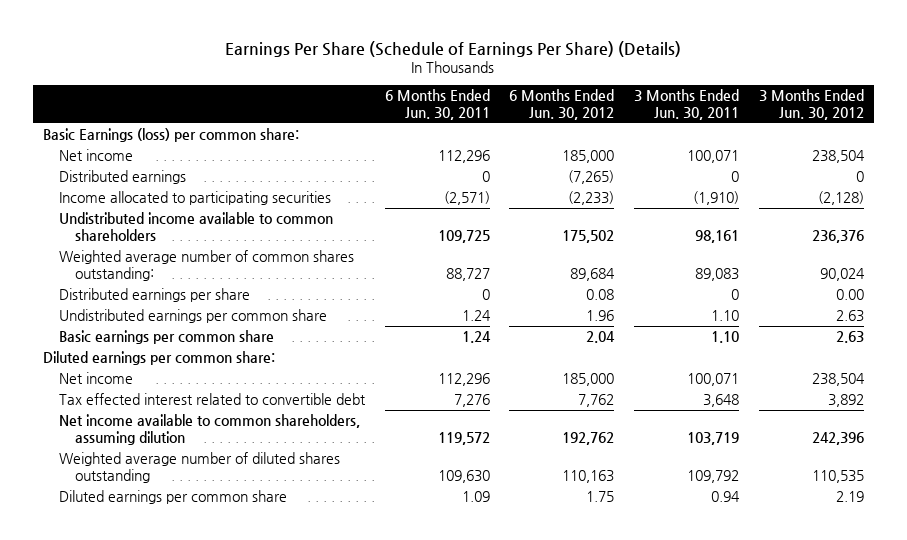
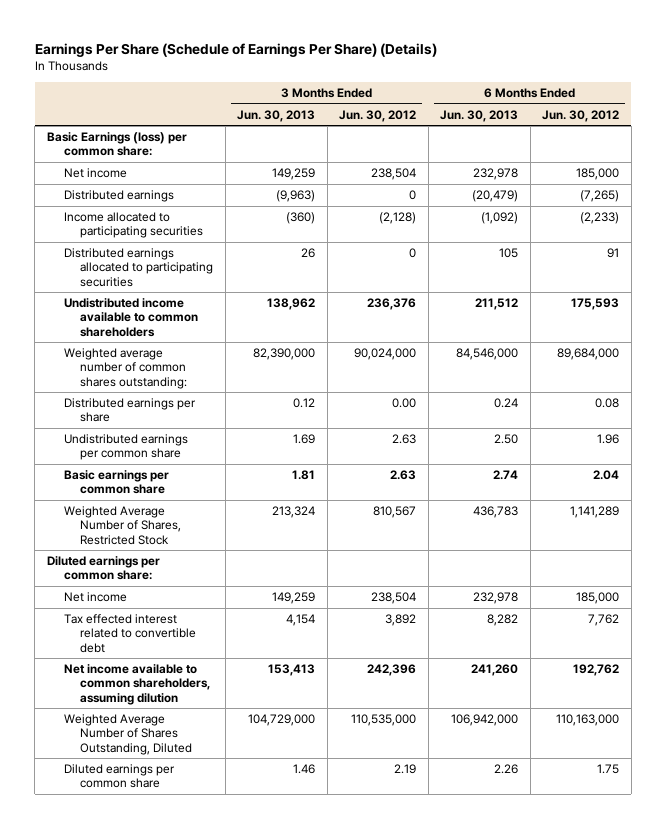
[384,89,490,120] 6 Months Ended Jun. 30, 2011 -> none
[634,89,740,120] 3 Months Ended Jun. 30, 2011 -> none
none -> [237,109,316,122] Jun. 30, 2013
none -> [440,109,519,122] Jun. 30, 2013
none -> [63,248,214,287] Distributed earnings allocated to participating securities
[562,229,615,243] 175,502 -> [571,298,620,311] 175,593
[570,267,616,281] 89,684 -> [557,348,620,361] 89,684,000
[819,267,865,281] 90,024 -> [354,348,417,361] 90,024,000
none -> [63,506,182,545] Weighted Average Number of Shares, Restricted Stock
[58,452,340,483] Weighted average number of diluted shares outstanding -> [63,714,193,755] Weighted Average Number of Shares Outstanding, Diluted
[562,469,615,483] 110,163 -> [556,714,620,727] 110,163,000
[811,469,864,483] 110,535 -> [351,714,417,727] 110,535,000

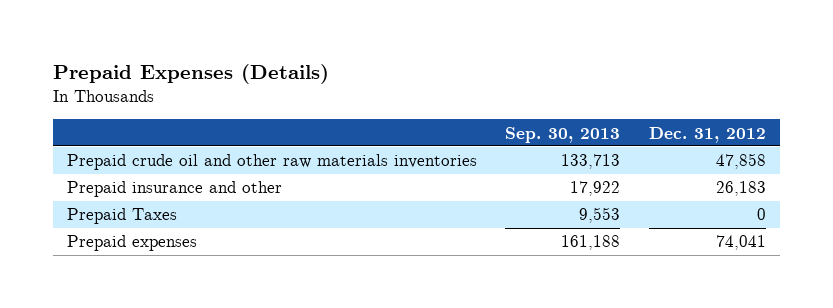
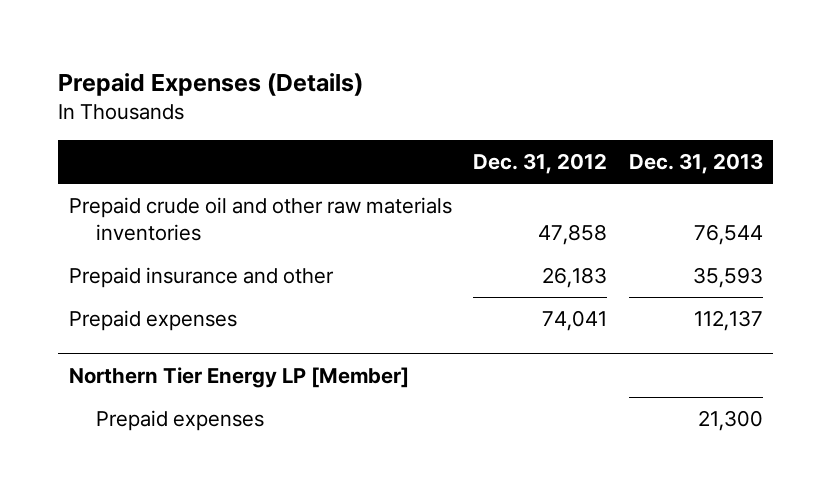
[505,126,621,143] Sep. 30, 2013 -> none
none -> [628,152,763,174] Dec. 31, 2013
[67,208,178,225] Prepaid Taxes -> none
none -> [68,366,409,388] Northern Tier Energy LP [Member]
none -> [95,410,264,432] Prepaid expenses

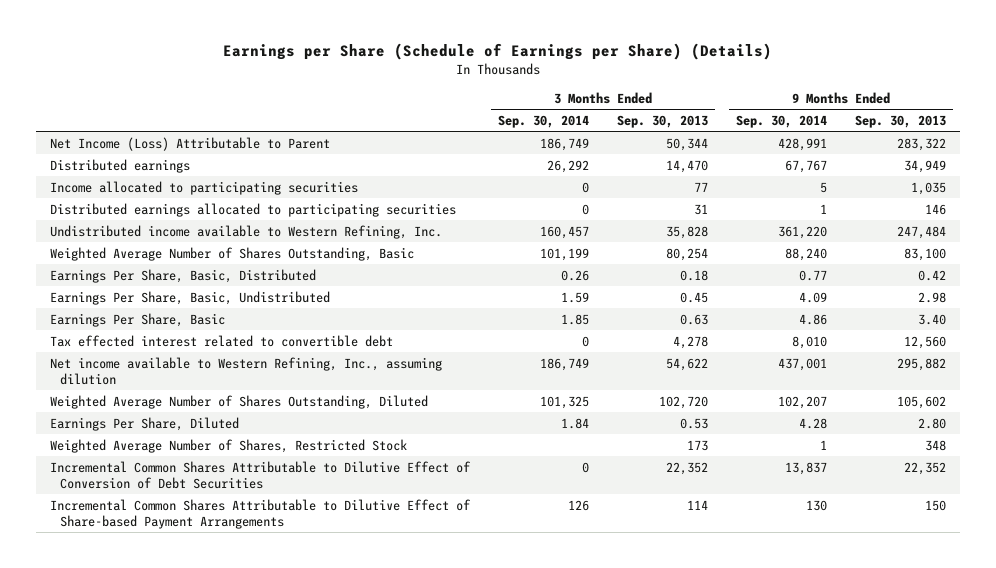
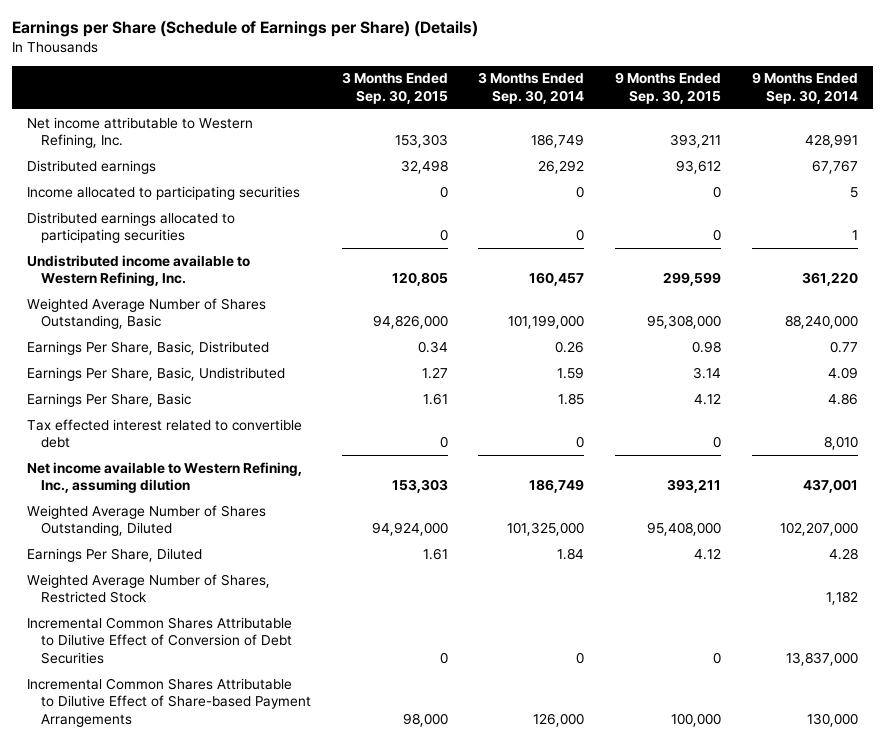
[616,114,708,128] Sep. 30, 2013 -> none
[854,114,946,128] Sep. 30, 2013 -> none
none -> [341,72,448,104] 3 Months Ended Sep. 30, 2015
none -> [615,72,722,104] 9 Months Ended Sep. 30, 2015
[49,136,330,151] Net Income (Loss) Attributable to Parent -> [26,116,253,149] Net income attributable to Western Refining, Inc.
[539,247,589,261] 101,199 -> [508,315,585,330] 101,199,000
[784,247,827,261] 88,240 -> [784,315,858,330] 88,240,000
[539,395,589,409] 101,325 -> [507,522,585,537] 101,325,000
[777,395,827,409] 102,207 -> [779,522,858,537] 102,207,000
[819,439,827,450] 1 -> [825,591,858,606] 1,182
[784,461,827,475] 13,837 -> [785,651,858,666] 13,837,000
[567,499,589,511] 126 -> [533,712,585,727] 126,000
[805,499,827,511] 130 -> [806,712,858,727] 130,000

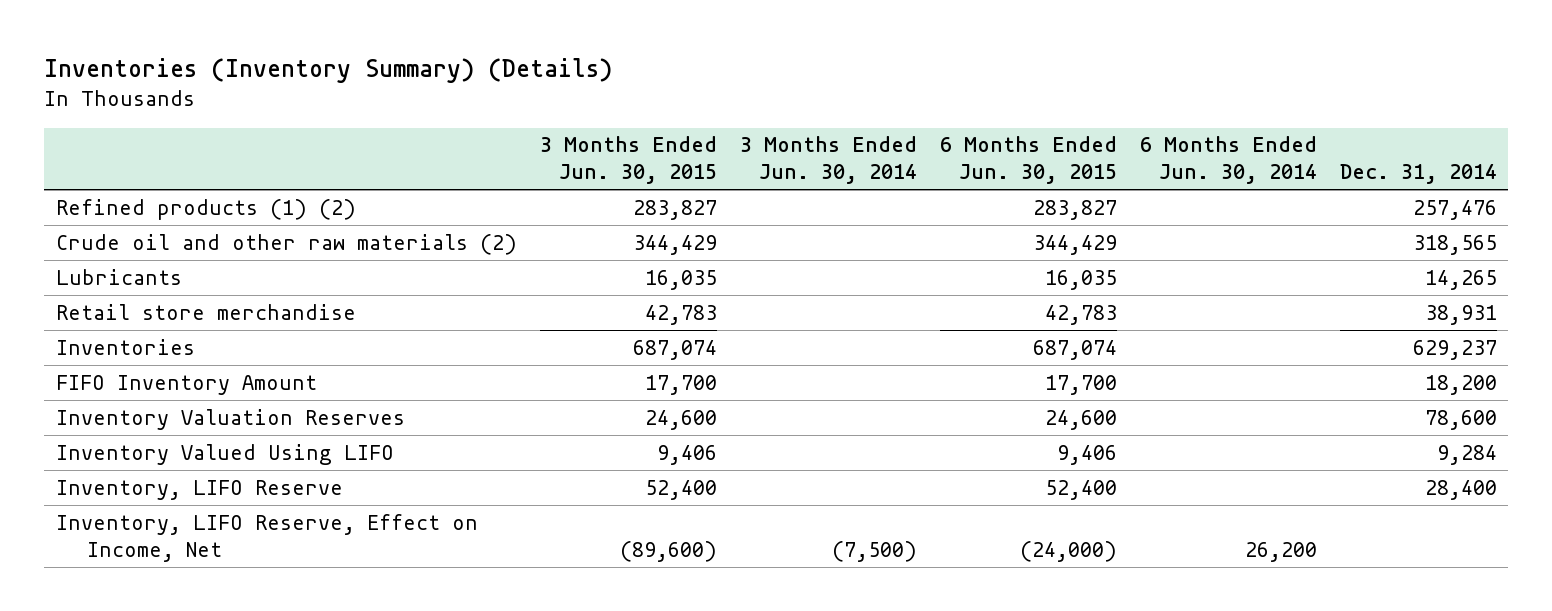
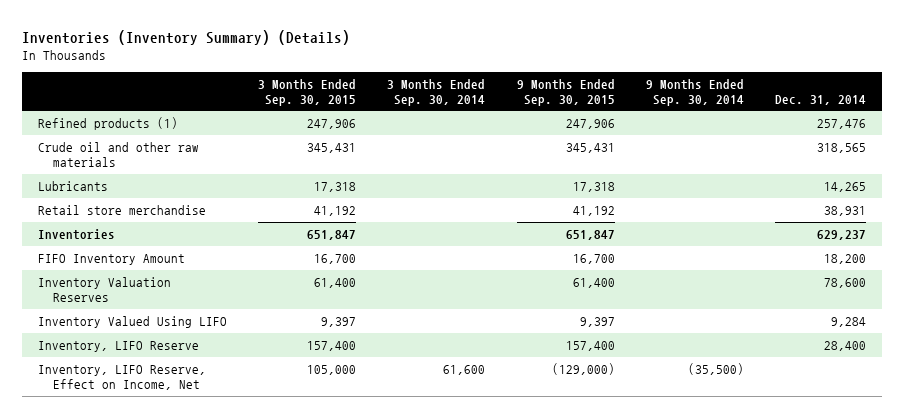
[539,136,717,185] 3 Months Ended Jun. 30, 2015 -> none
[739,136,917,185] 3 Months Ended Jun. 30, 2014 -> none
[939,136,1117,185] 6 Months Ended Jun. 30, 2015 -> none
[1139,136,1317,185] 6 Months Ended Jun. 30, 2014 -> none
none -> [258,78,357,106] 3 Months Ended Sep. 30, 2015
none -> [387,78,486,106] 3 Months Ended Sep. 30, 2014
none -> [516,78,615,106] 9 Months Ended Sep. 30, 2015
none -> [645,78,744,106] 9 Months Ended Sep. 30, 2014
[55,198,356,220] Refined products (1) (2) -> [38,117,179,131] Refined products (1)
[55,233,517,255] Crude oil and other raw materials (2) -> [38,142,200,167] Crude oil and other raw materials

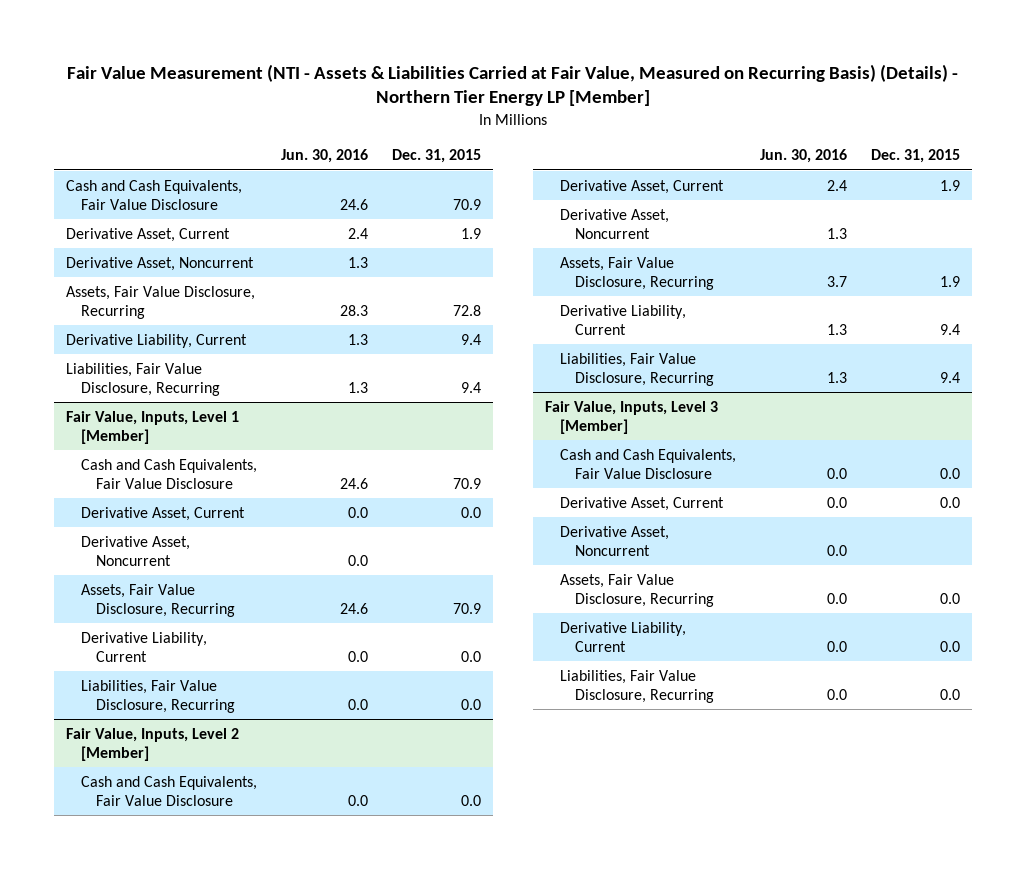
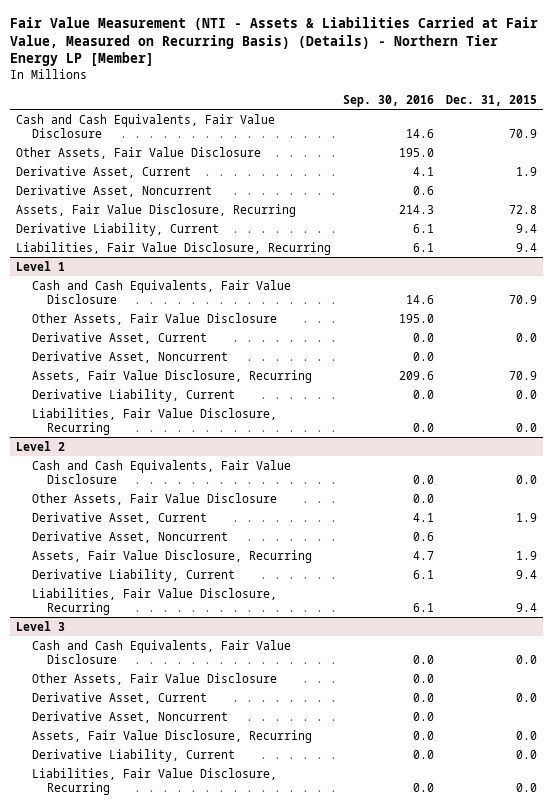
[281,149,369,164] Jun. 30, 2016 -> none
none -> [343,94,435,107] Sep. 30, 2016
none -> [16,146,262,159] Other Assets, Fair Value Disclosure
[66,410,240,444] Fair Value, Inputs, Level 1 [Member] -> [16,260,66,271] Level 1
none -> [31,312,277,325] Other Assets, Fair Value Disclosure
[66,727,240,761] Fair Value, Inputs, Level 2 [Member] -> [16,440,66,451] Level 2
none -> [31,492,277,505] Other Assets, Fair Value Disclosure
[545,400,719,434] Fair Value, Inputs, Level 3 [Member] -> [16,620,66,631] Level 3
none -> [31,672,277,685] Other Assets, Fair Value Disclosure

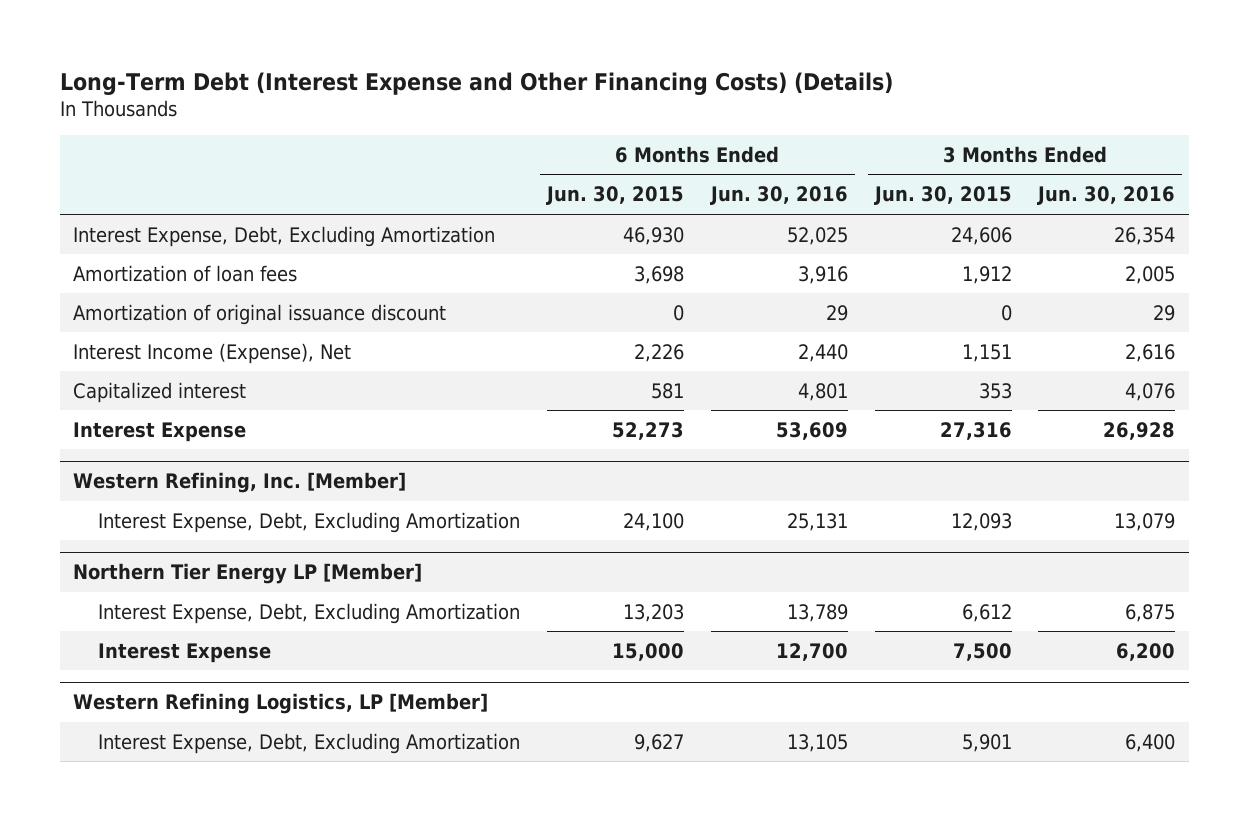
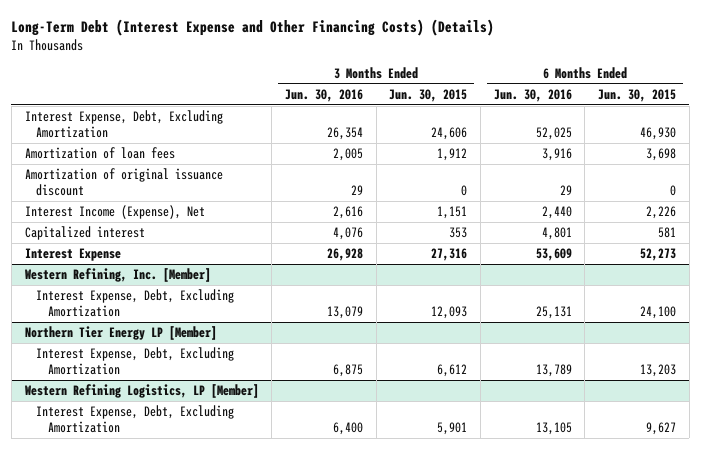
[98,642,272,663] Interest Expense -> none

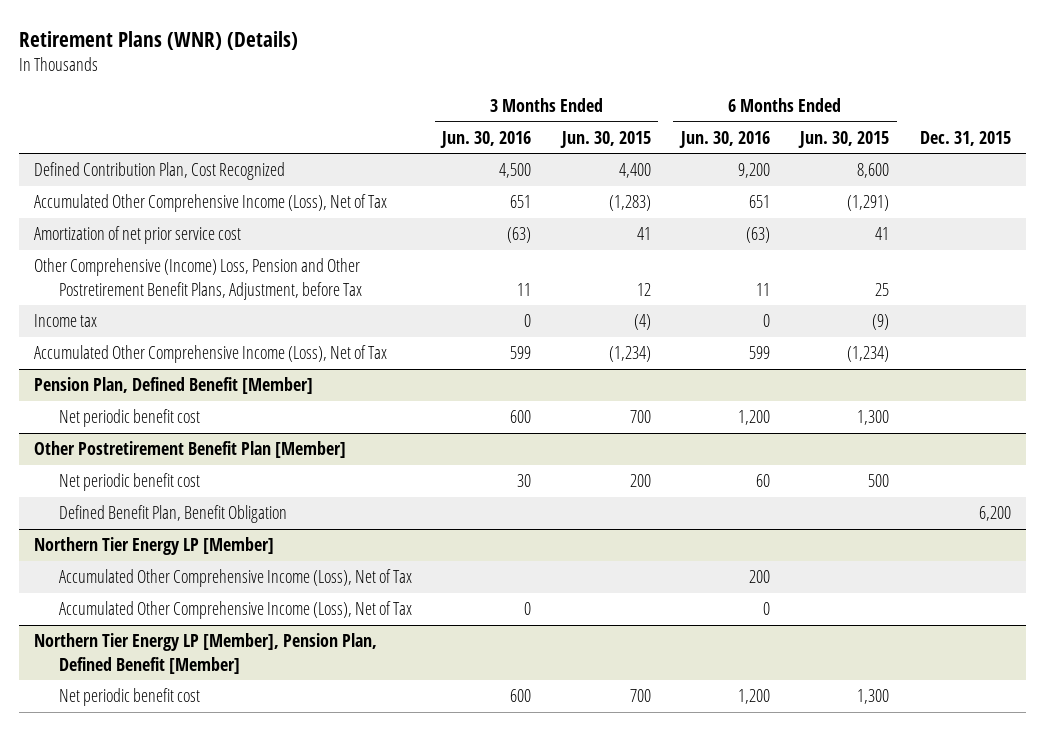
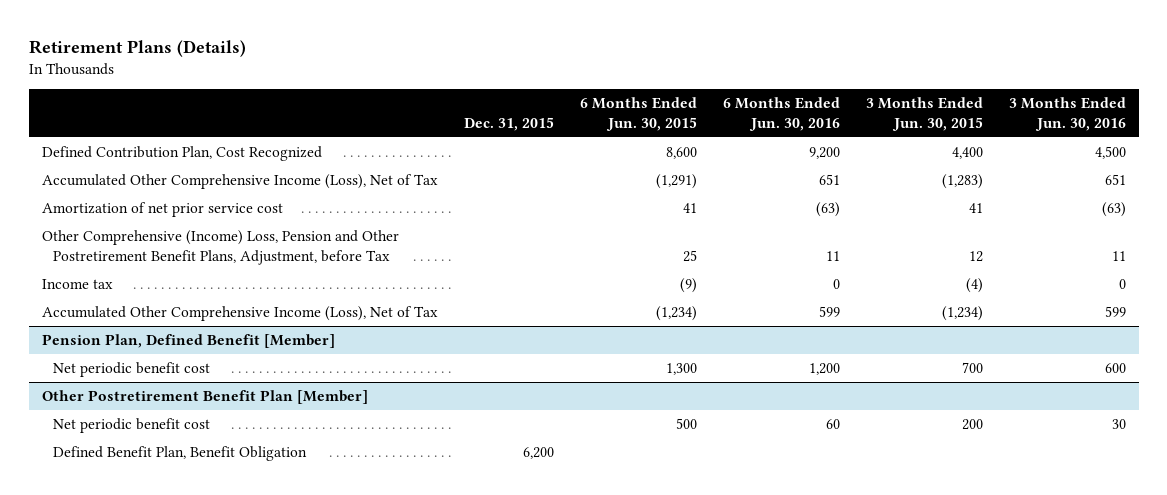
[18,30,298,50] Retirement Plans (WNR) (Details) -> [28,39,246,57] Retirement Plans (Details)
[33,537,274,556] Northern Tier Energy LP [Member] -> none
[59,569,413,588] Accumulated Other Comprehensive Income (Loss), Net of Tax -> none
[59,601,413,620] Accumulated Other Comprehensive Income (Loss), Net of Tax -> none
[33,633,377,674] Northern Tier Energy LP [Member], Pension Plan, Defined Benefit [Member] -> none
[59,688,201,707] Net periodic benefit cost -> none

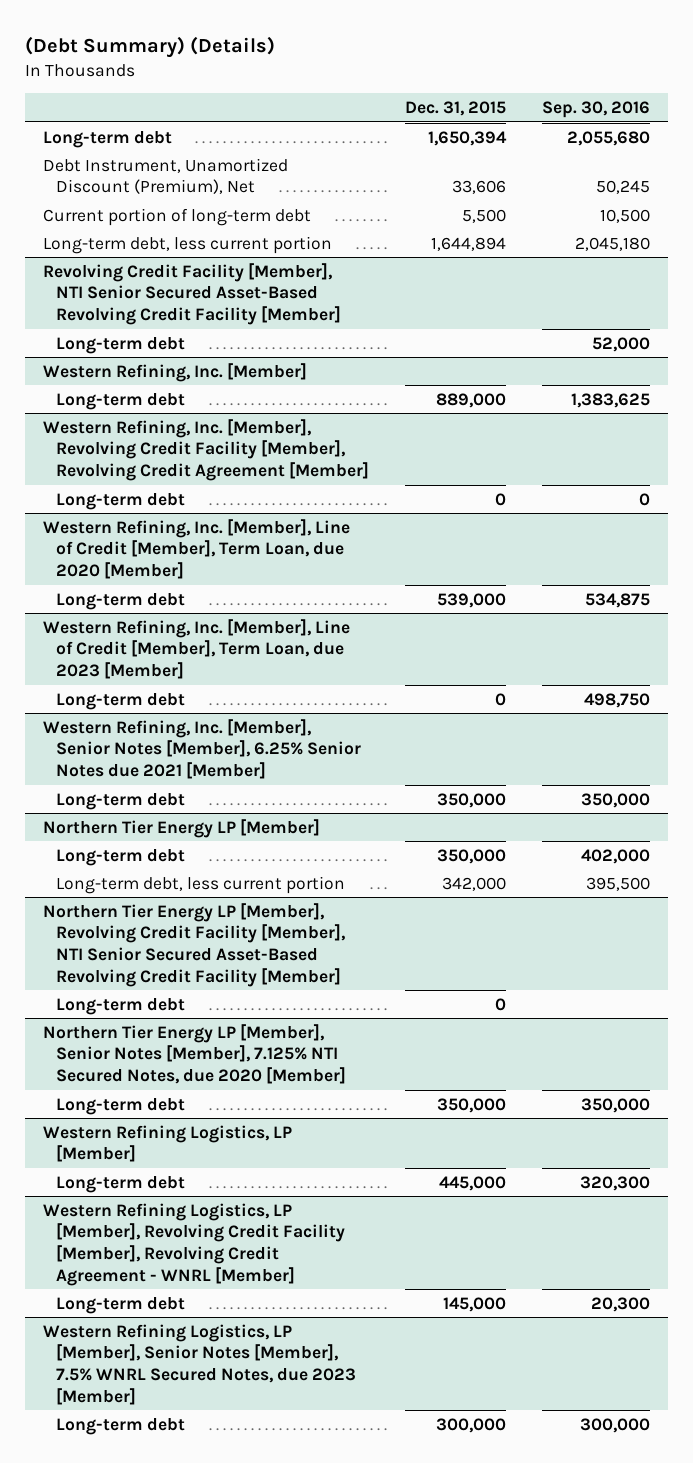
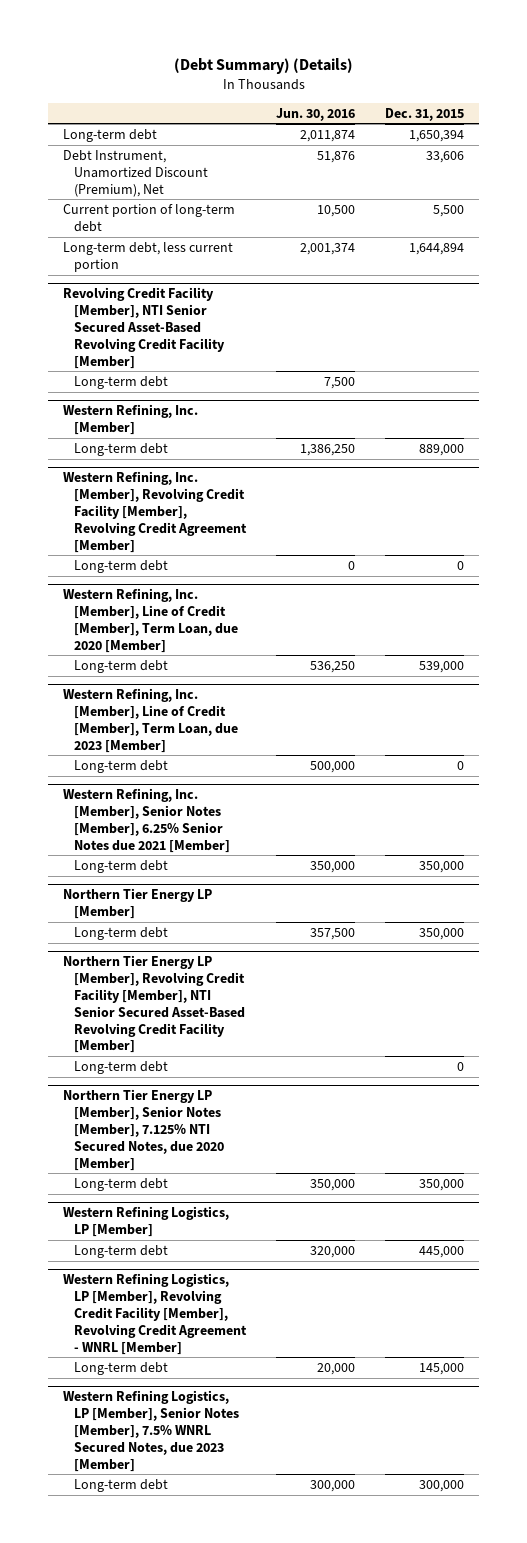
[542,100,651,118] Sep. 30, 2016 -> none
none -> [275,107,355,121] Jun. 30, 2016
[56,875,346,894] Long-term debt, less current portion -> none

